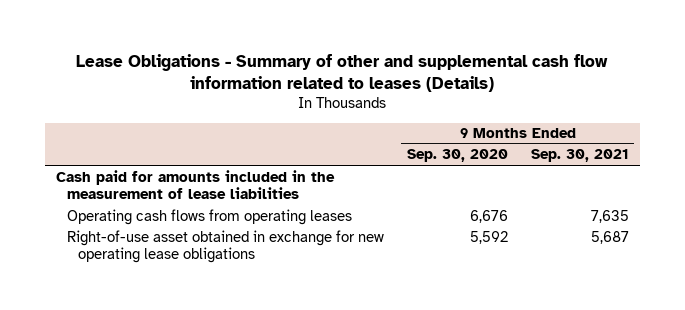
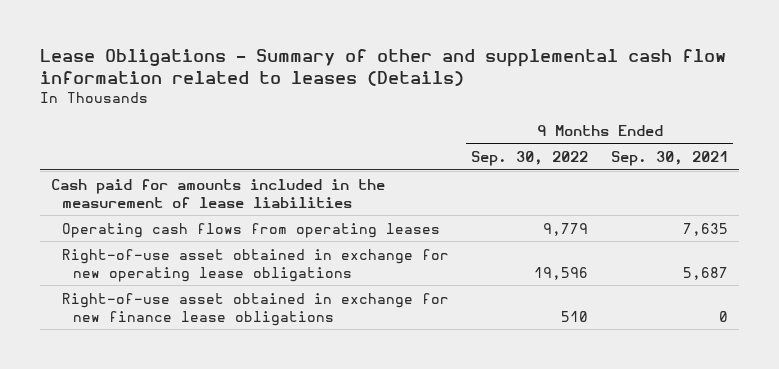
[406,149,508,163] Sep. 30, 2020 -> none
none -> [471,151,589,167] Sep. 30, 2022
none -> [61,292,449,326] Right-of-use asset obtained in exchange for new finance lease obligations

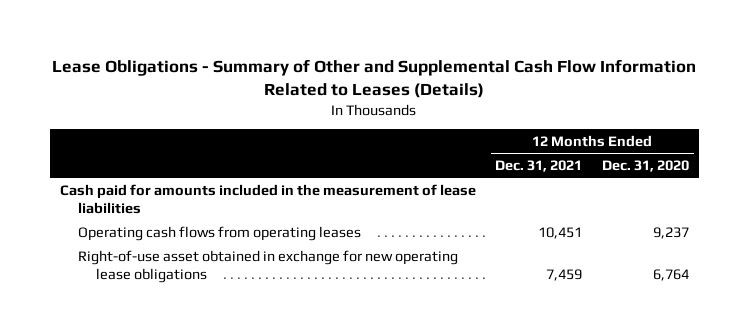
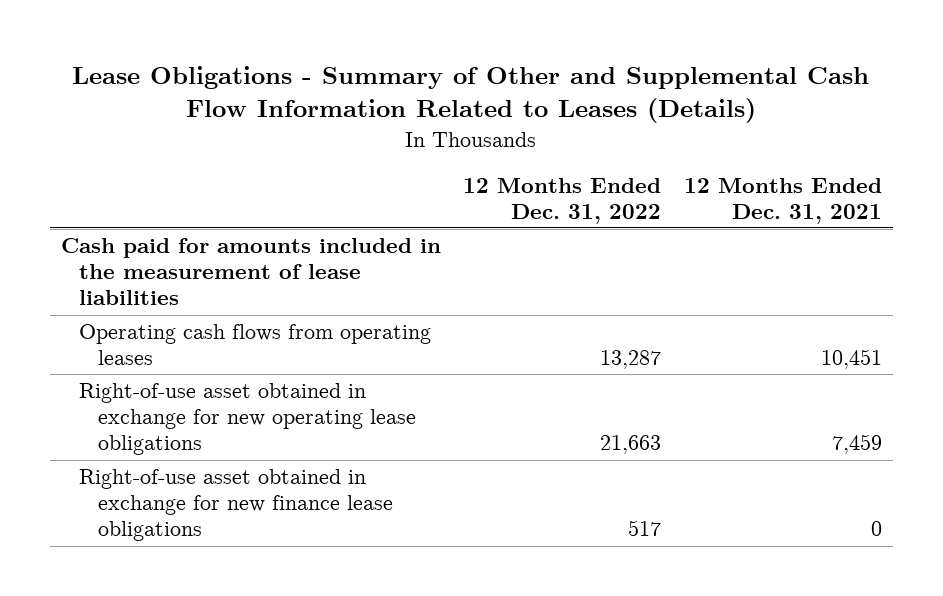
[602,160,690,173] Dec. 31, 2020 -> none
none -> [463,177,662,224] 12 Months Ended Dec. 31, 2022
none -> [79,469,393,542] Right-of-use asset obtained in exchange for new finance lease obligations

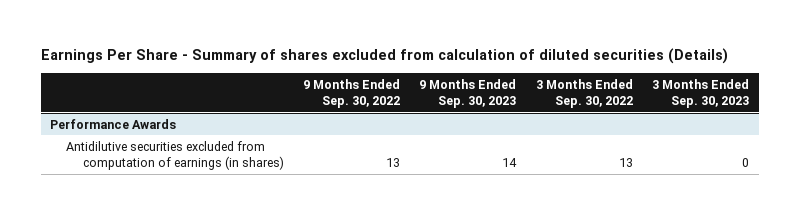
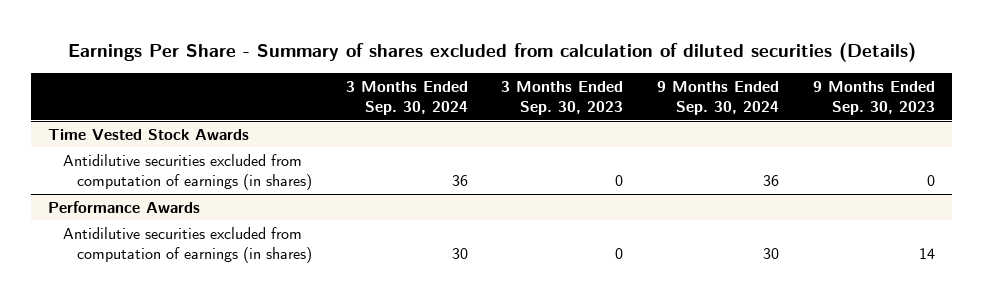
[303,78,401,108] 9 Months Ended Sep. 30, 2022 -> none
[535,78,633,108] 3 Months Ended Sep. 30, 2022 -> none
none -> [345,80,468,116] 3 Months Ended Sep. 30, 2024
none -> [657,80,780,116] 9 Months Ended Sep. 30, 2024
none -> [48,128,250,140] Time Vested Stock Awards
none -> [62,153,312,191] Antidilutive securities excluded from computation of earnings (in shares)

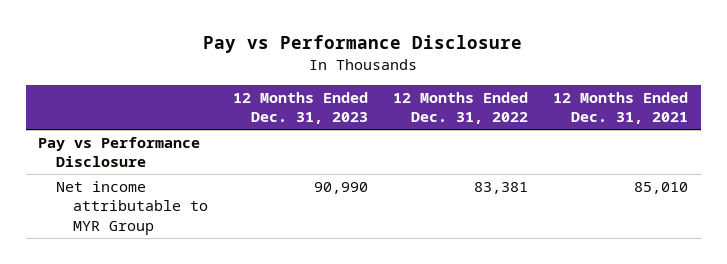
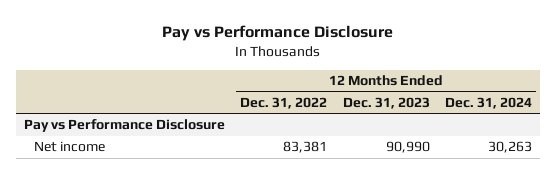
[553,91,689,124] 12 Months Ended Dec. 31, 2021 -> none
none -> [445,96,533,109] Dec. 31, 2024
[55,180,208,235] Net income attributable to MYR Group -> [34,141,106,153] Net income

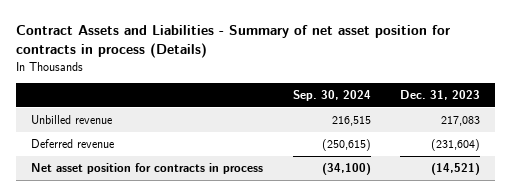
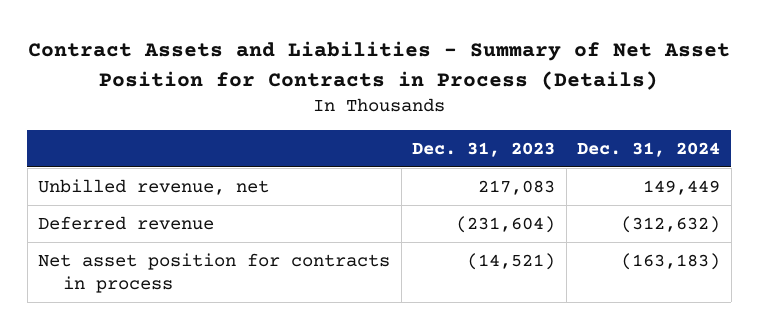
[16,25,451,59] Contract Assets and Liabilities - Summary of net asset position for contracts in process (Details) -> [28,41,731,90] Contract Assets and Liabilities - Summary of Net Asset Position for Contracts in Process (Details)
[292,90,371,102] Sep. 30, 2024 -> none
none -> [577,141,721,157] Dec. 31, 2024
[31,115,113,125] Unbilled revenue -> [38,178,270,195] Unbilled revenue, net

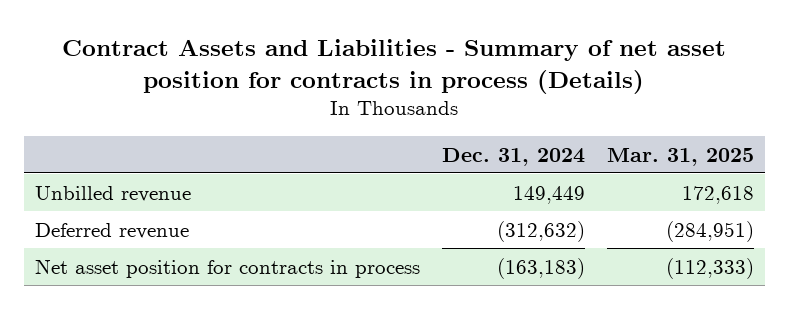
[28,41,731,90] Contract Assets and Liabilities - Summary of Net Asset Position for Contracts in Process (Details) -> [62,38,727,94] Contract Assets and Liabilities - Summary of net asset position for contracts in process (Details)
[412,141,556,157] Dec. 31, 2023 -> none
none -> [606,147,754,166] Mar. 31, 2025
[38,178,270,195] Unbilled revenue, net -> [34,185,191,202] Unbilled revenue

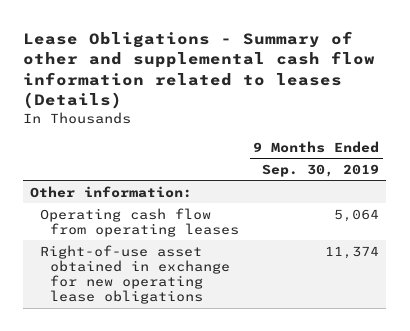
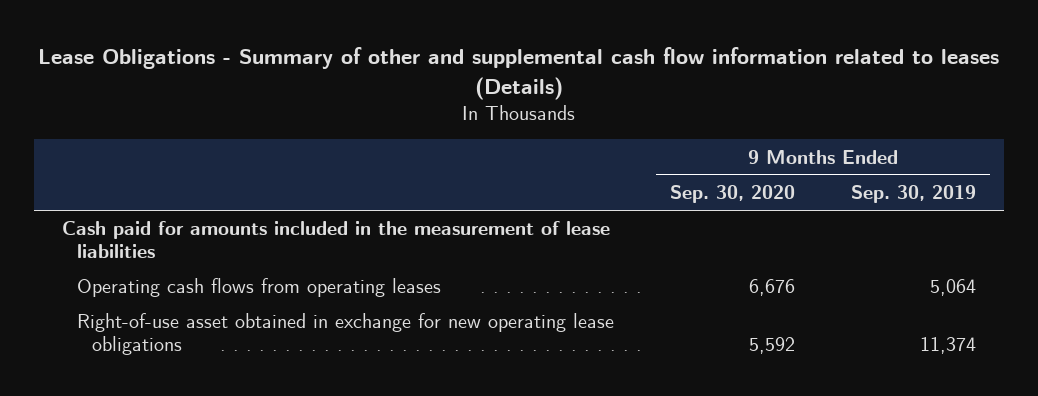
none -> [669,185,795,204] Sep. 30, 2020
[30,185,193,198] Other information: -> none
none -> [62,221,611,259] Cash paid for amounts included in the measurement of lease liabilities
[40,207,239,237] Operating cash flow from operating leases -> [76,278,441,298] Operating cash flows from operating leases

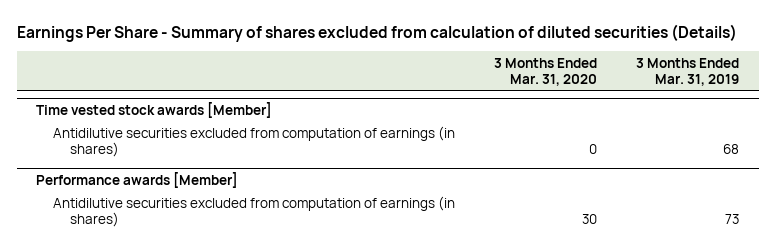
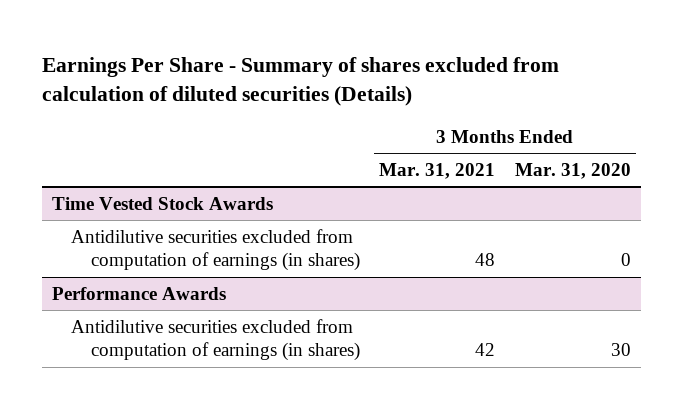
[636,57,740,86] 3 Months Ended Mar. 31, 2019 -> none
none -> [379,162,496,179] Mar. 31, 2021
[36,102,273,119] Time vested stock awards [Member] -> [52,196,274,210] Time Vested Stock Awards
[36,172,239,189] Performance awards [Member] -> [52,286,227,300] Performance Awards

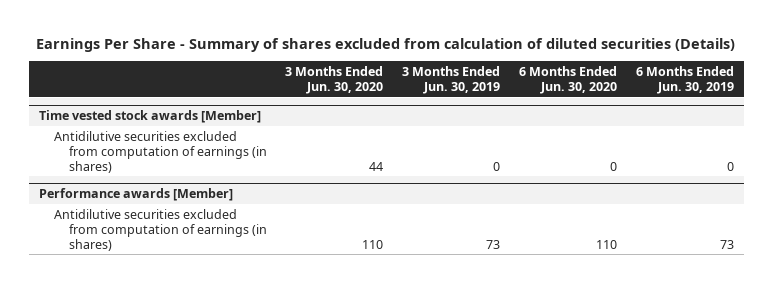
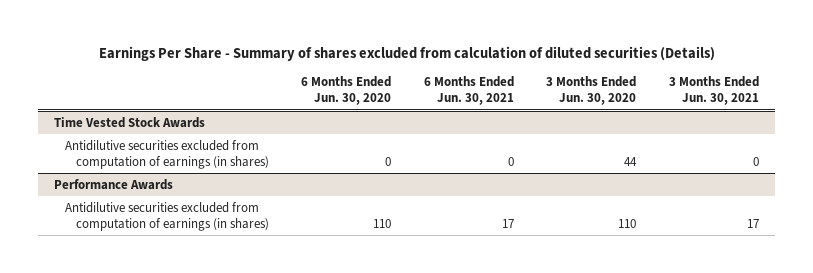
[402,65,501,95] 3 Months Ended Jun. 30, 2019 -> none
[636,65,735,95] 6 Months Ended Jun. 30, 2019 -> none
none -> [423,76,514,106] 6 Months Ended Jun. 30, 2021
none -> [668,76,759,106] 3 Months Ended Jun. 30, 2021
[38,110,261,124] Time vested stock awards [Member] -> [54,116,206,128] Time Vested Stock Awards
[38,188,233,202] Performance awards [Member] -> [54,178,174,190] Performance Awards

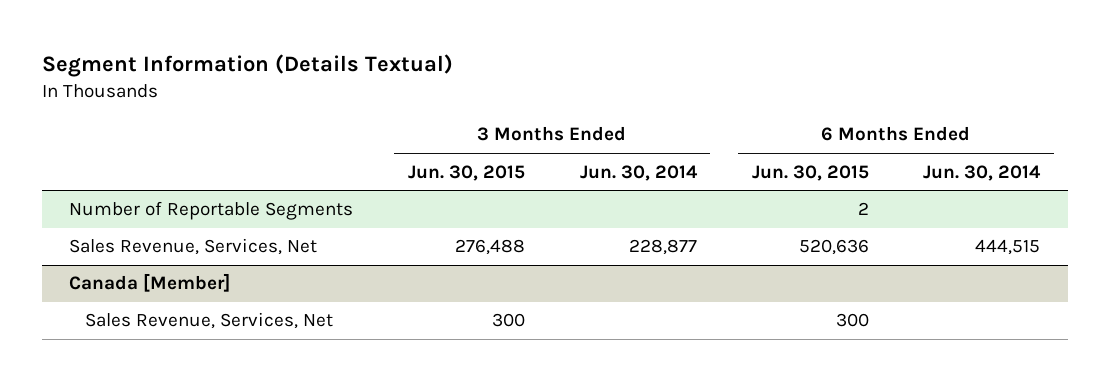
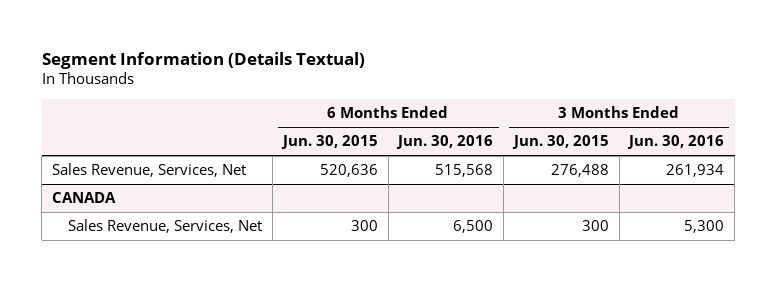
[579,164,698,181] Jun. 30, 2014 -> none
[923,164,1042,181] Jun. 30, 2014 -> none
none -> [396,135,494,150] Jun. 30, 2016
none -> [627,135,725,150] Jun. 30, 2016
[69,201,354,221] Number of Reportable Segments -> none
[69,273,231,293] Canada [Member] -> [52,192,117,204] CANADA

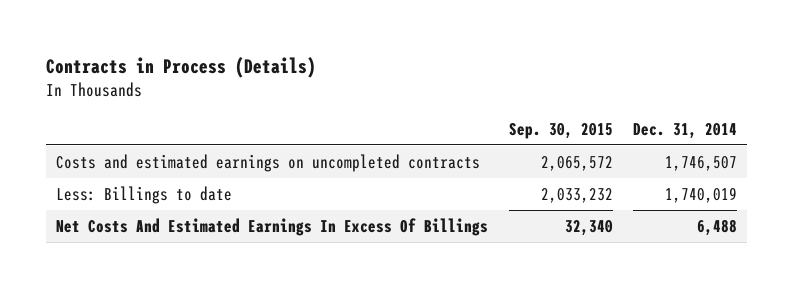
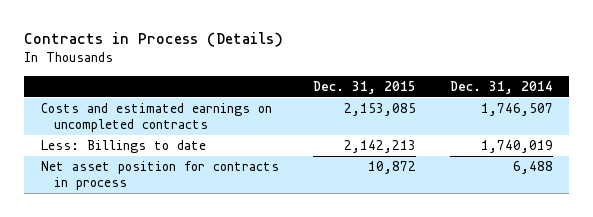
[508,122,613,139] Sep. 30, 2015 -> none
none -> [312,80,416,94] Dec. 31, 2015
[56,217,489,236] Net Costs And Estimated Earnings In Excess Of Billings -> [40,161,279,190] Net asset position for contracts in process

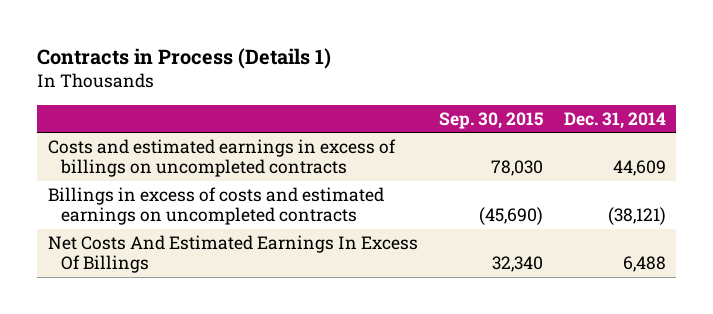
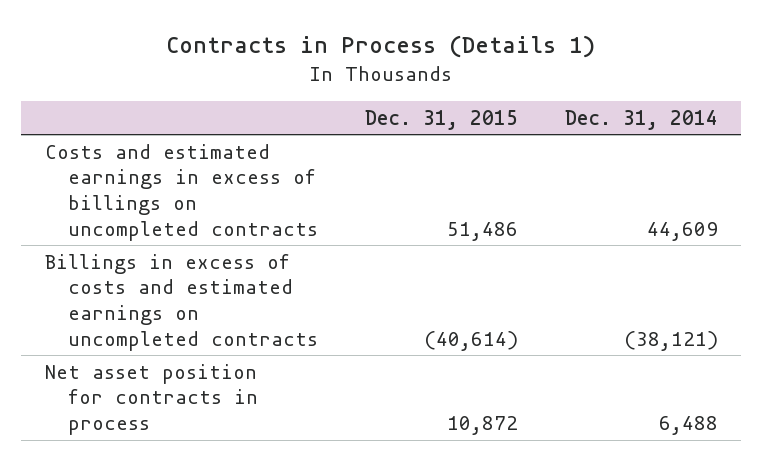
[438,111,543,129] Sep. 30, 2015 -> none
none -> [364,109,518,130] Dec. 31, 2015
[47,235,418,274] Net Costs And Estimated Earnings In Excess Of Billings -> [44,363,258,436] Net asset position for contracts in process

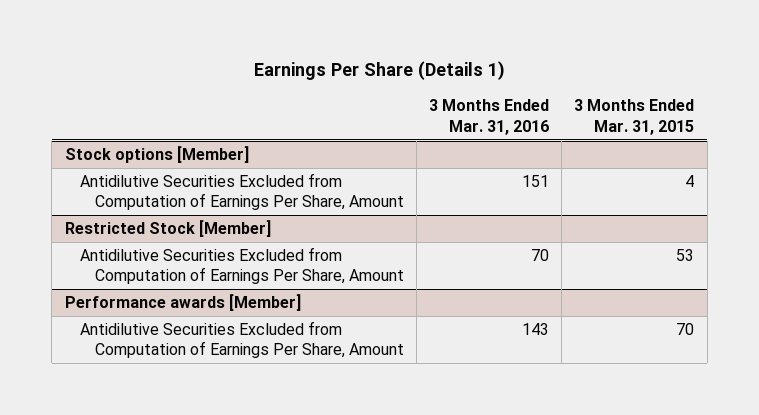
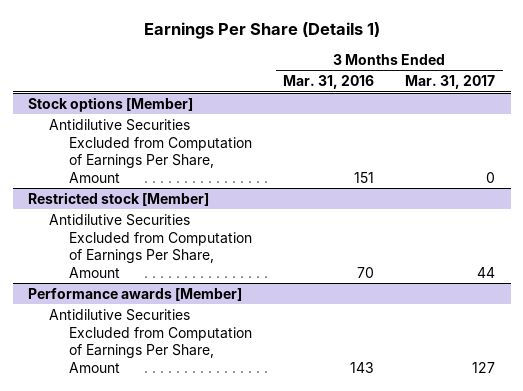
[574,99,695,135] 3 Months Ended Mar. 31, 2015 -> none
none -> [405,75,496,90] Mar. 31, 2017
[64,220,271,238] Restricted Stock [Member] -> [28,191,210,206] Restricted stock [Member]

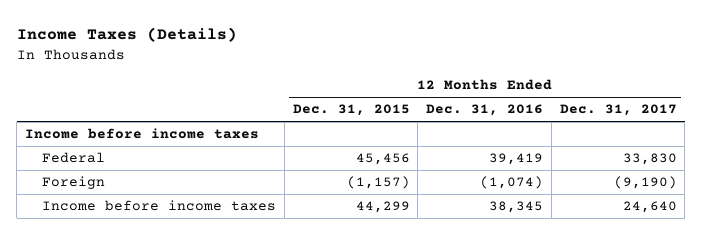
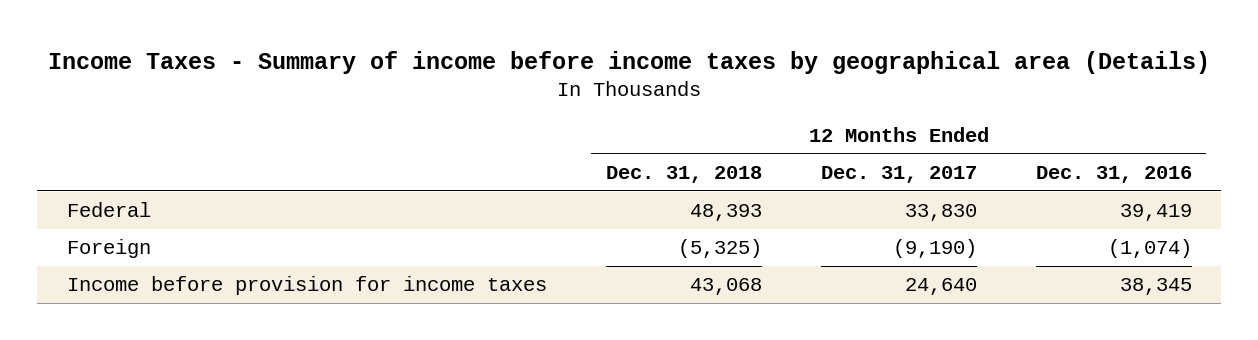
[16,27,237,43] Income Taxes (Details) -> [48,50,1211,74] Income Taxes - Summary of income before income taxes by geographical area (Details)
[292,104,410,117] Dec. 31, 2015 -> none
none -> [605,165,762,183] Dec. 31, 2018
[24,128,259,140] Income before income taxes -> none
[42,200,277,212] Income before income taxes -> [66,276,547,296] Income before provision for income taxes

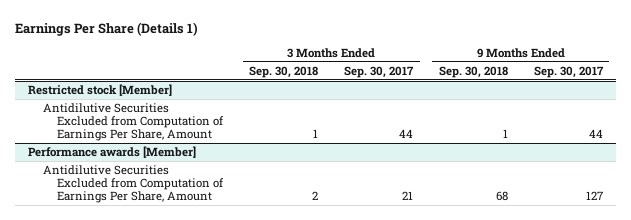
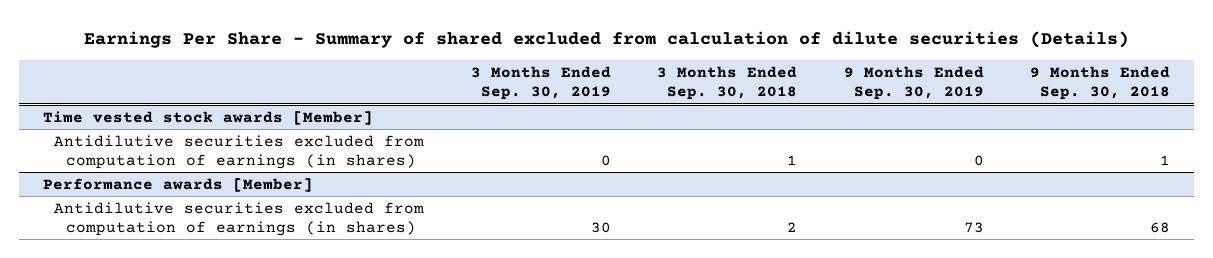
[15,21,199,36] Earnings Per Share (Details 1) -> [83,31,1129,49] Earnings Per Share - Summary of shared excluded from calculation of dilute securities (Details)
[344,65,415,78] Sep. 30, 2017 -> none
[533,65,604,78] Sep. 30, 2017 -> none
none -> [470,66,611,101] 3 Months Ended Sep. 30, 2019
none -> [843,66,984,101] 9 Months Ended Sep. 30, 2019
[27,84,172,97] Restricted stock [Member] -> none
none -> [42,110,373,125] Time vested stock awards [Member]
[42,103,225,142] Antidilutive Securities Excluded from Computation of Earnings Per Share, Amount -> [54,134,425,169] Antidilutive securities excluded from computation of earnings (in shares)
[42,165,225,204] Antidilutive Securities Excluded from Computation of Earnings Per Share, Amount -> [54,201,425,236] Antidilutive securities excluded from computation of earnings (in shares)

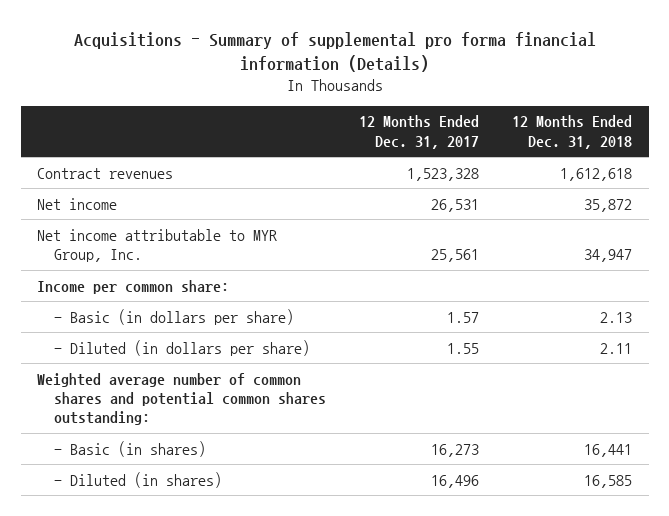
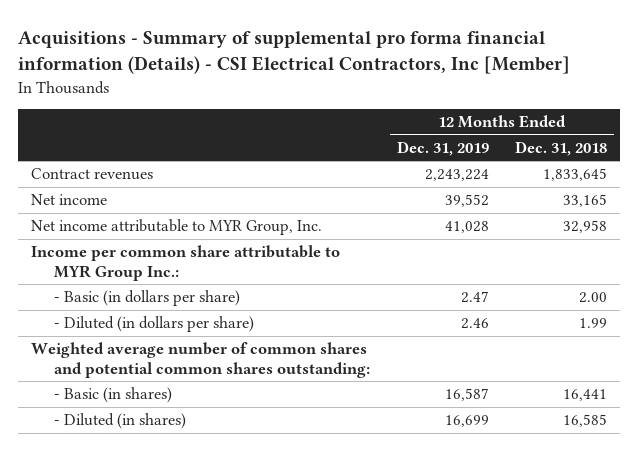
[73,31,596,73] Acquisitions - Summary of supplemental pro forma financial information (Details) -> [18,30,571,74] Acquisitions - Summary of supplemental pro forma financial information (Details) - CSI Electrical Contractors, Inc [Member]
[358,115,479,149] 12 Months Ended Dec. 31, 2017 -> none
none -> [396,141,489,157] Dec. 31, 2019
[560,167,633,181] 1,612,618 -> [543,168,608,182] 1,833,645
[584,198,633,212] 35,872 -> [563,194,608,208] 33,165
[584,248,633,262] 34,947 -> [563,220,608,234] 32,958
[37,279,230,294] Income per common share: -> [31,245,341,281] Income per common share attributable to MYR Group Inc.:
[600,311,633,323] 2.13 -> [579,292,608,304] 2.00
[600,342,633,354] 2.11 -> [579,318,608,329] 1.99

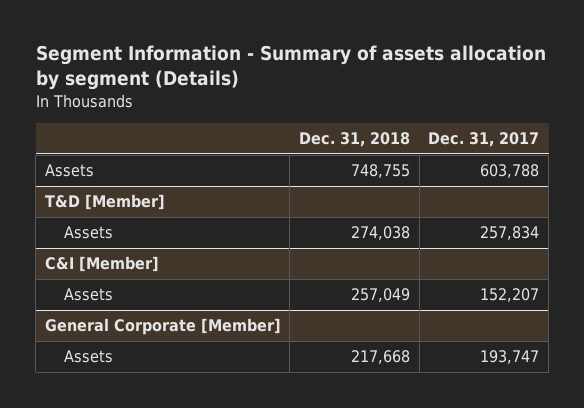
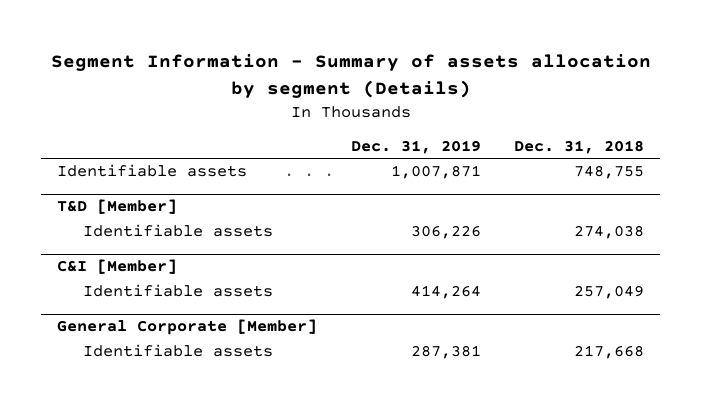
[428,132,540,148] Dec. 31, 2017 -> none
none -> [350,140,481,155] Dec. 31, 2019
[44,164,94,178] Assets -> [57,164,248,178] Identifiable assets
[64,226,114,240] Assets -> [82,224,273,238] Identifiable assets
[64,288,114,302] Assets -> [82,284,273,298] Identifiable assets
[64,350,114,364] Assets -> [82,344,273,358] Identifiable assets

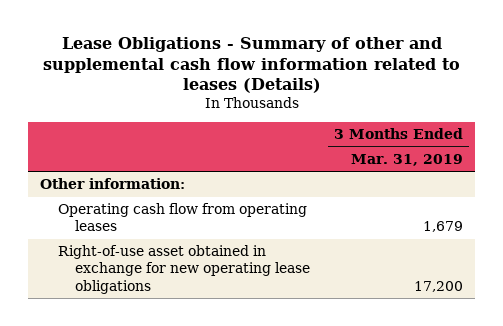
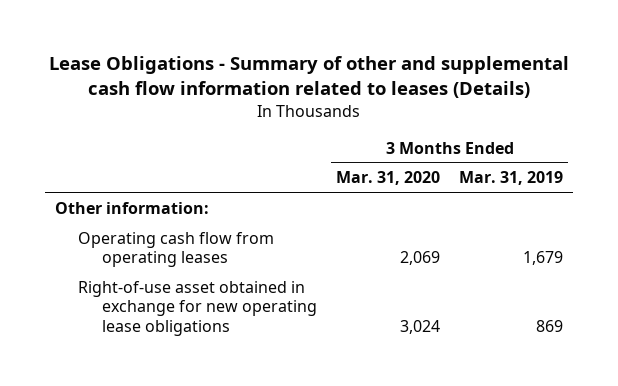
none -> [336,171,441,186] Mar. 31, 2020
[414,280,464,292] 17,200 -> [536,319,564,332] 869

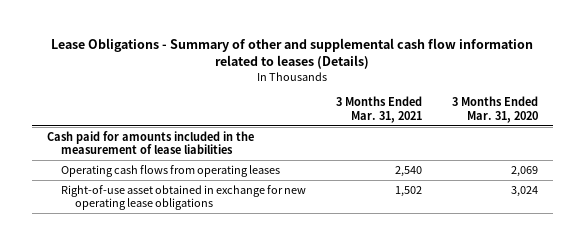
[459,171,564,186] Mar. 31, 2019 -> none
none -> [335,96,422,123] 3 Months Ended Mar. 31, 2021
[54,201,209,214] Other information: -> none
none -> [47,131,255,155] Cash paid for amounts included in the measurement of lease liabilities
[78,231,275,268] Operating cash flow from operating leases -> [60,165,280,178] Operating cash flows from operating leases

